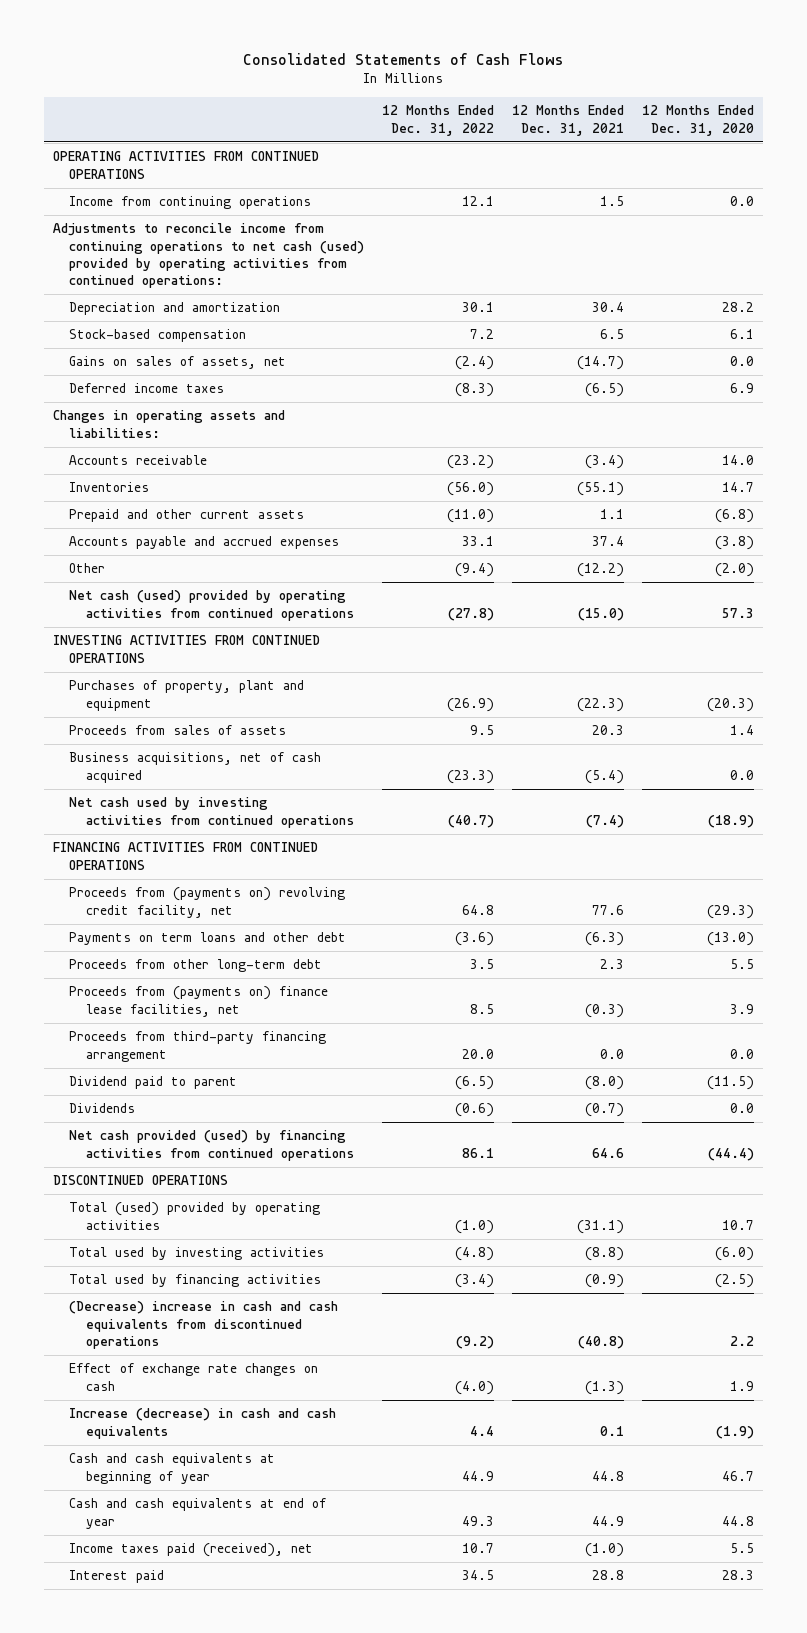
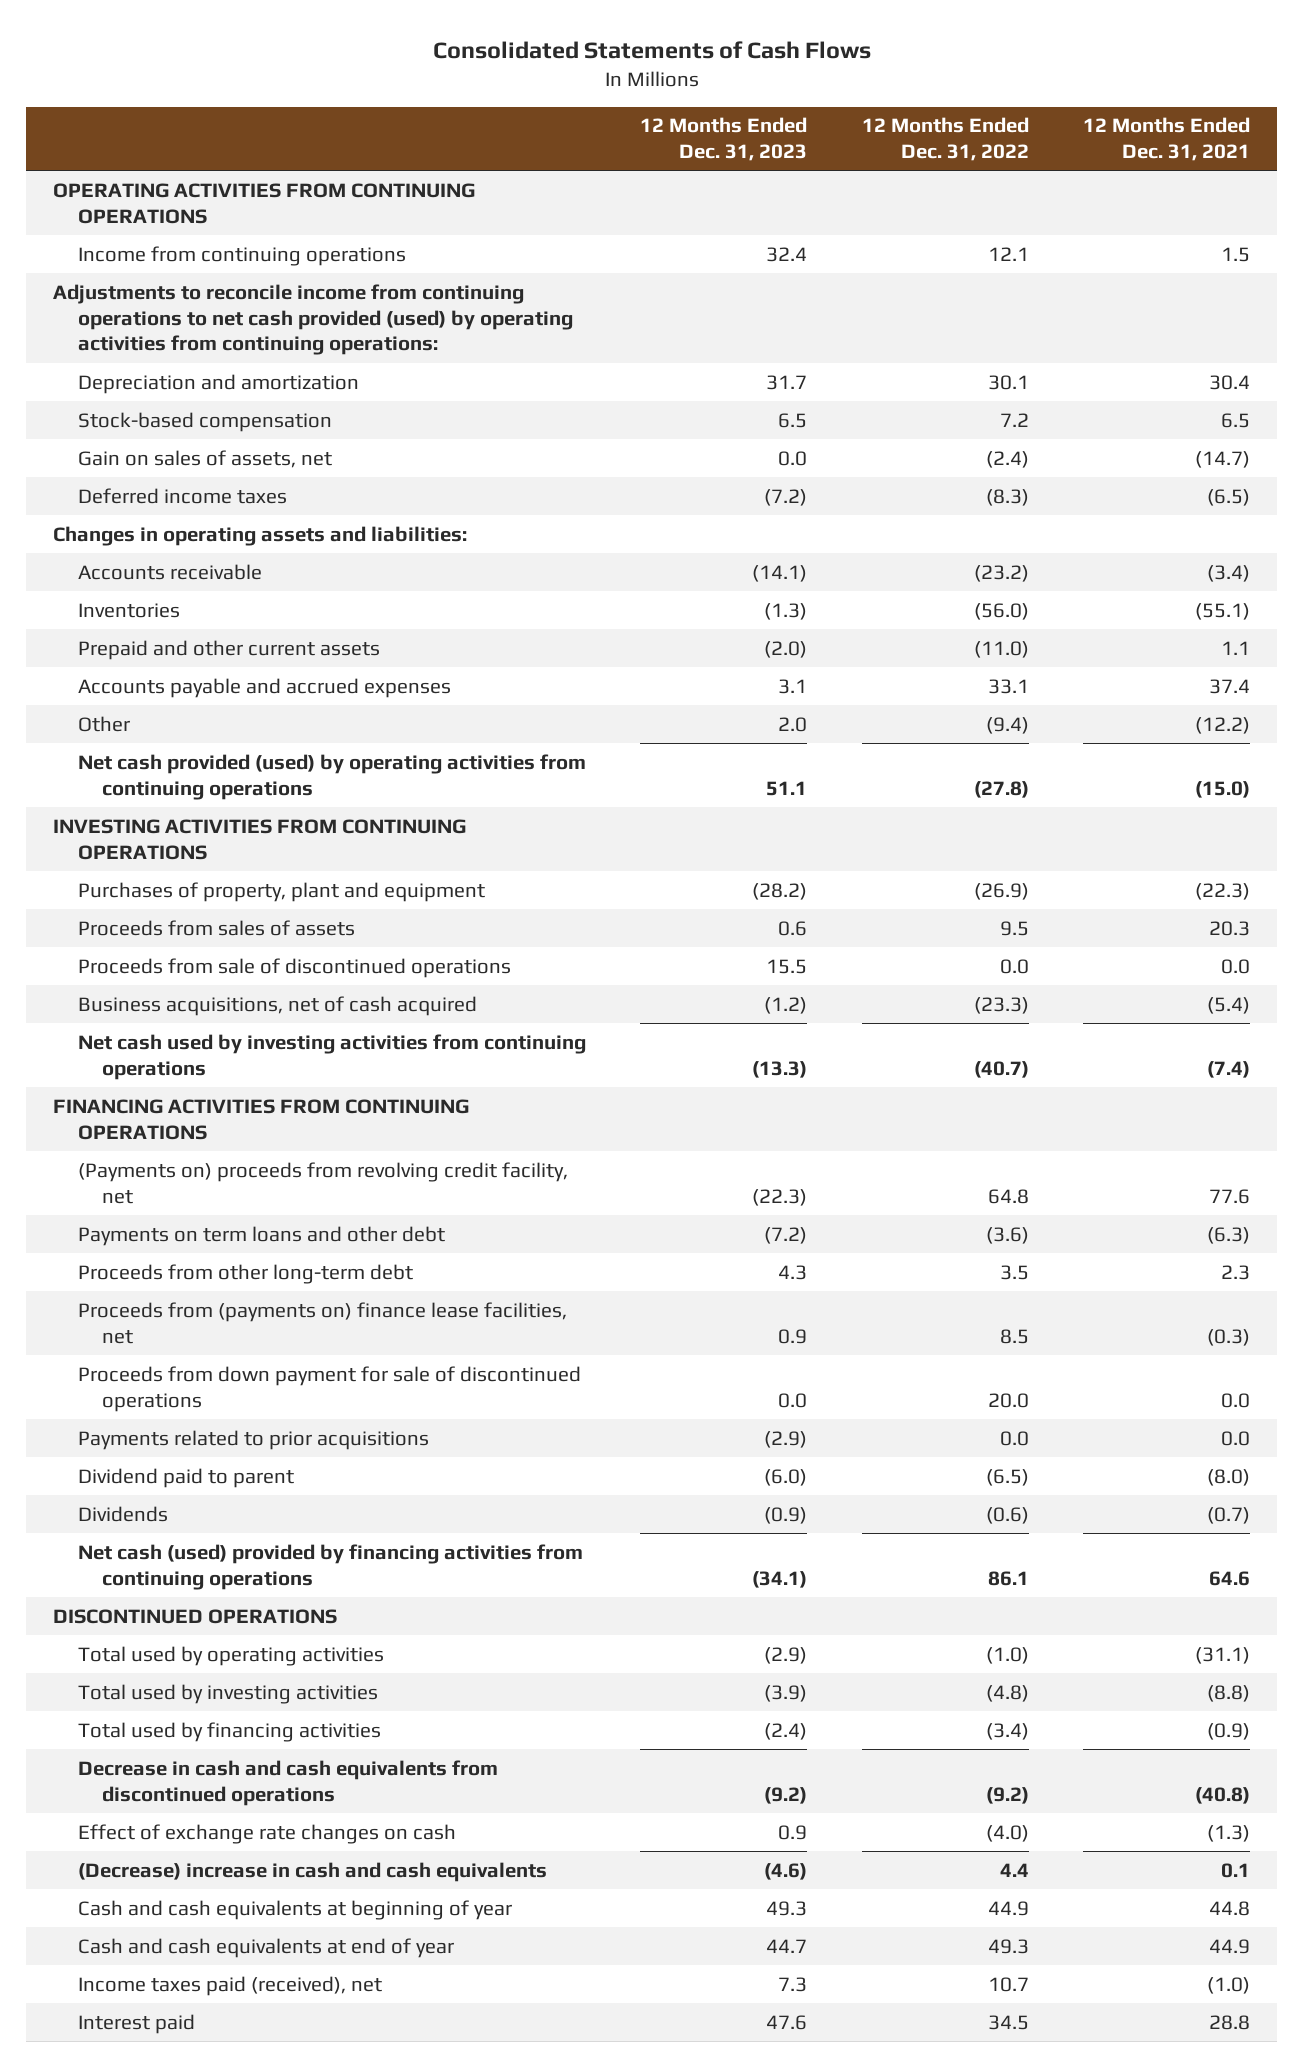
[641,105,754,136] 12 Months Ended Dec. 31, 2020 -> none
none -> [640,117,808,162] 12 Months Ended Dec. 31, 2023
[52,151,319,179] OPERATING ACTIVITIES FROM CONTINUED OPERATIONS -> [53,182,476,224] OPERATING ACTIVITIES FROM CONTINUING OPERATIONS
[52,223,365,289] Adjustments to reconcile income from continuing operations to net cash (used) provided by operating activities from continued operations: -> [53,283,573,356] Adjustments to reconcile income from continuing operations to net cash provided (used) by operating activities from continuing operations:
[69,356,287,370] Gains on sales of assets, net -> [77,449,332,468] Gain on sales of assets, net
[69,590,354,621] Net cash (used) provided by operating activities from continued operations -> [77,753,586,800] Net cash provided (used) by operating activities from continuing operations
[52,635,320,663] INVESTING ACTIVITIES FROM CONTINUED OPERATIONS -> [53,818,467,860] INVESTING ACTIVITIES FROM CONTINUING OPERATIONS
none -> [77,957,511,978] Proceeds from sale of discontinued operations
[69,797,354,828] Net cash used by investing activities from continued operations -> [77,1033,586,1080] Net cash used by investing activities from continuing operations
[52,842,318,870] FINANCING ACTIVITIES FROM CONTINUED OPERATIONS -> [53,1098,470,1140] FINANCING ACTIVITIES FROM CONTINUING OPERATIONS
[69,887,346,918] Proceeds from (payments on) revolving credit facility, net -> [77,1161,568,1204] (Payments on) proceeds from revolving credit facility, net
[69,1031,327,1062] Proceeds from third-party financing arrangement -> [77,1365,581,1412] Proceeds from down payment for sale of discontinued operations
none -> [77,1429,429,1450] Payments related to prior acquisitions
[69,1130,354,1161] Net cash provided (used) by financing activities from continued operations -> [77,1543,583,1590] Net cash (used) provided by financing activities from continuing operations
[69,1202,321,1230] Total (used) provided by operating activities -> [77,1645,384,1666] Total used by operating activities
[69,1301,339,1350] (Decrease) increase in cash and cash equivalents from discontinued operations -> [77,1759,498,1806] Decrease in cash and cash equivalents from discontinued operations
[69,1408,337,1439] Increase (decrease) in cash and cash equivalents -> [77,1861,547,1882] (Decrease) increase in cash and cash equivalents

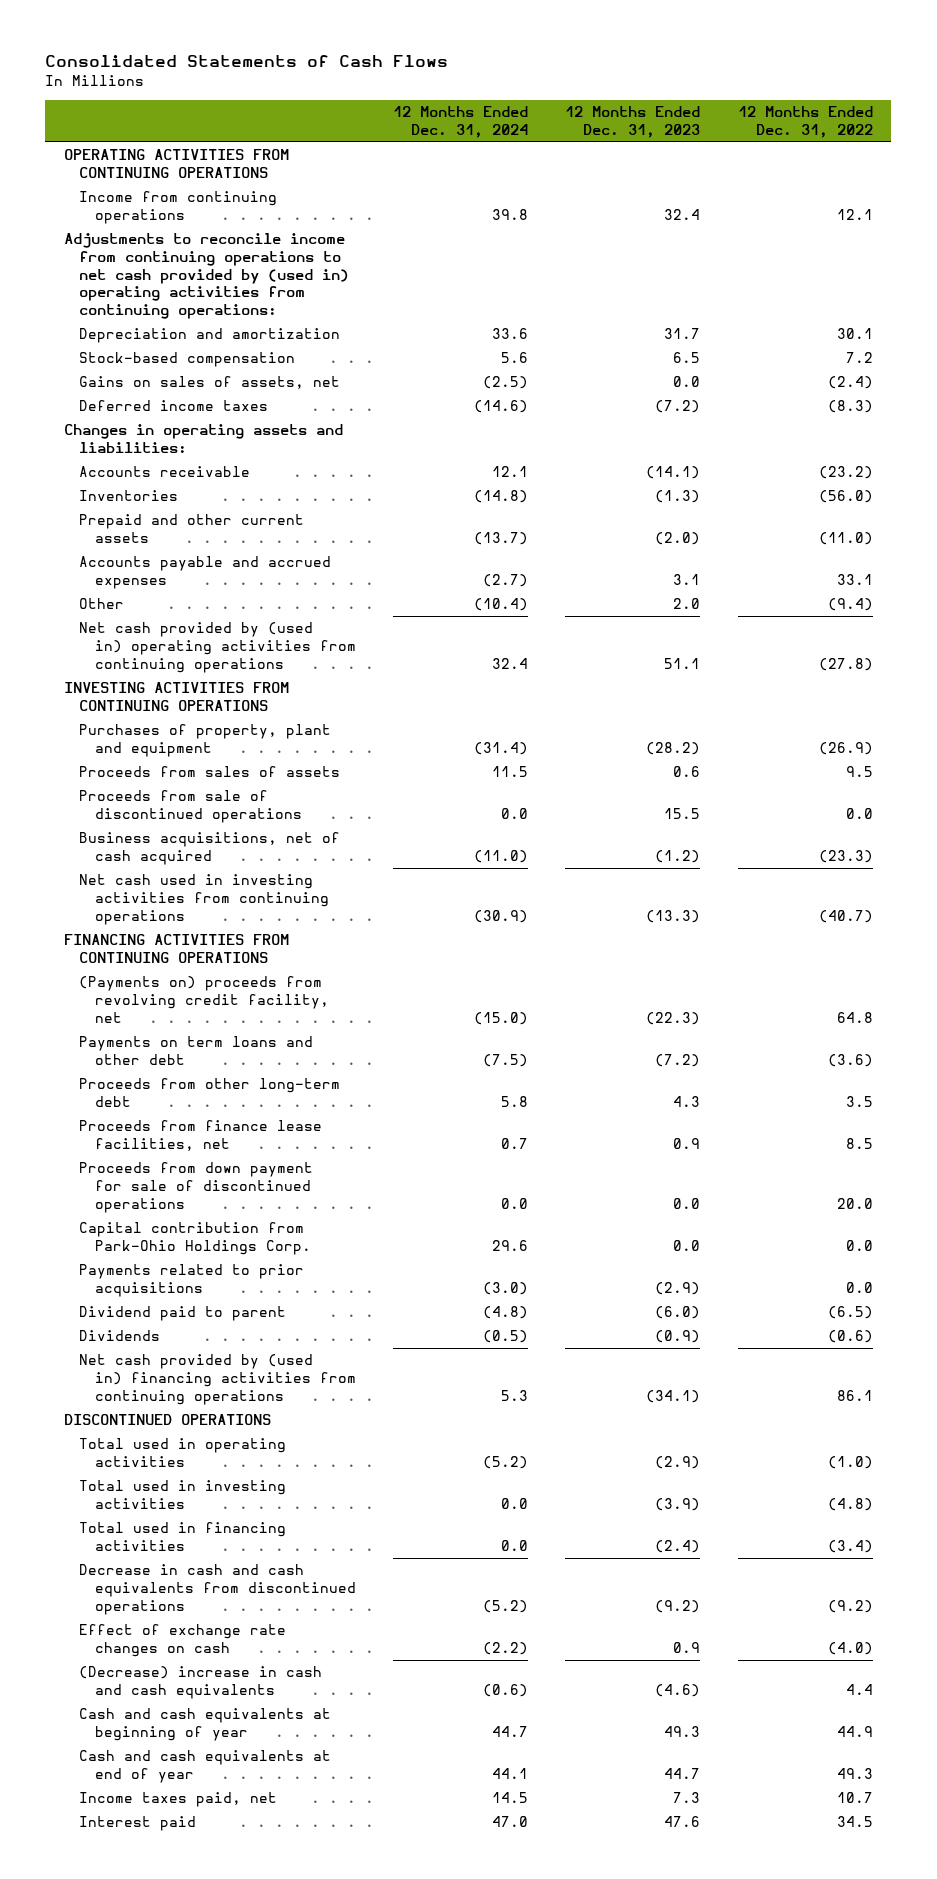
[1083,117,1251,162] 12 Months Ended Dec. 31, 2021 -> none
none -> [392,106,528,139] 12 Months Ended Dec. 31, 2024
[53,283,573,356] Adjustments to reconcile income from continuing operations to net cash provided (used) by operating activities from continuing operations: -> [64,233,350,320] Adjustments to reconcile income from continuing operations to net cash provided by (used in) operating activities from continuing operations:
[77,449,332,468] Gain on sales of assets, net -> [79,376,341,390] Gains on sales of assets, net
[77,753,586,800] Net cash provided (used) by operating activities from continuing operations -> [79,622,356,673] Net cash provided by (used in) operating activities from continuing operations
[77,1033,586,1080] Net cash used by investing activities from continuing operations -> [79,874,329,925] Net cash used in investing activities from continuing operations
[77,1301,567,1344] Proceeds from (payments on) finance lease facilities, net -> [79,1120,323,1152] Proceeds from finance lease facilities, net
none -> [79,1222,311,1256] Capital contribution from Park-Ohio Holdings Corp.
[77,1543,583,1590] Net cash (used) provided by financing activities from continuing operations -> [79,1354,356,1405] Net cash provided by (used in) financing activities from continuing operations
[77,1645,384,1666] Total used by operating activities -> [79,1438,287,1468] Total used in operating activities
[77,1683,378,1704] Total used by investing activities -> [79,1480,287,1510] Total used in investing activities
[77,1721,381,1742] Total used by financing activities -> [79,1522,287,1552] Total used in financing activities
[77,1975,382,1996] Income taxes paid (received), net -> [79,1792,278,1808] Income taxes paid, net

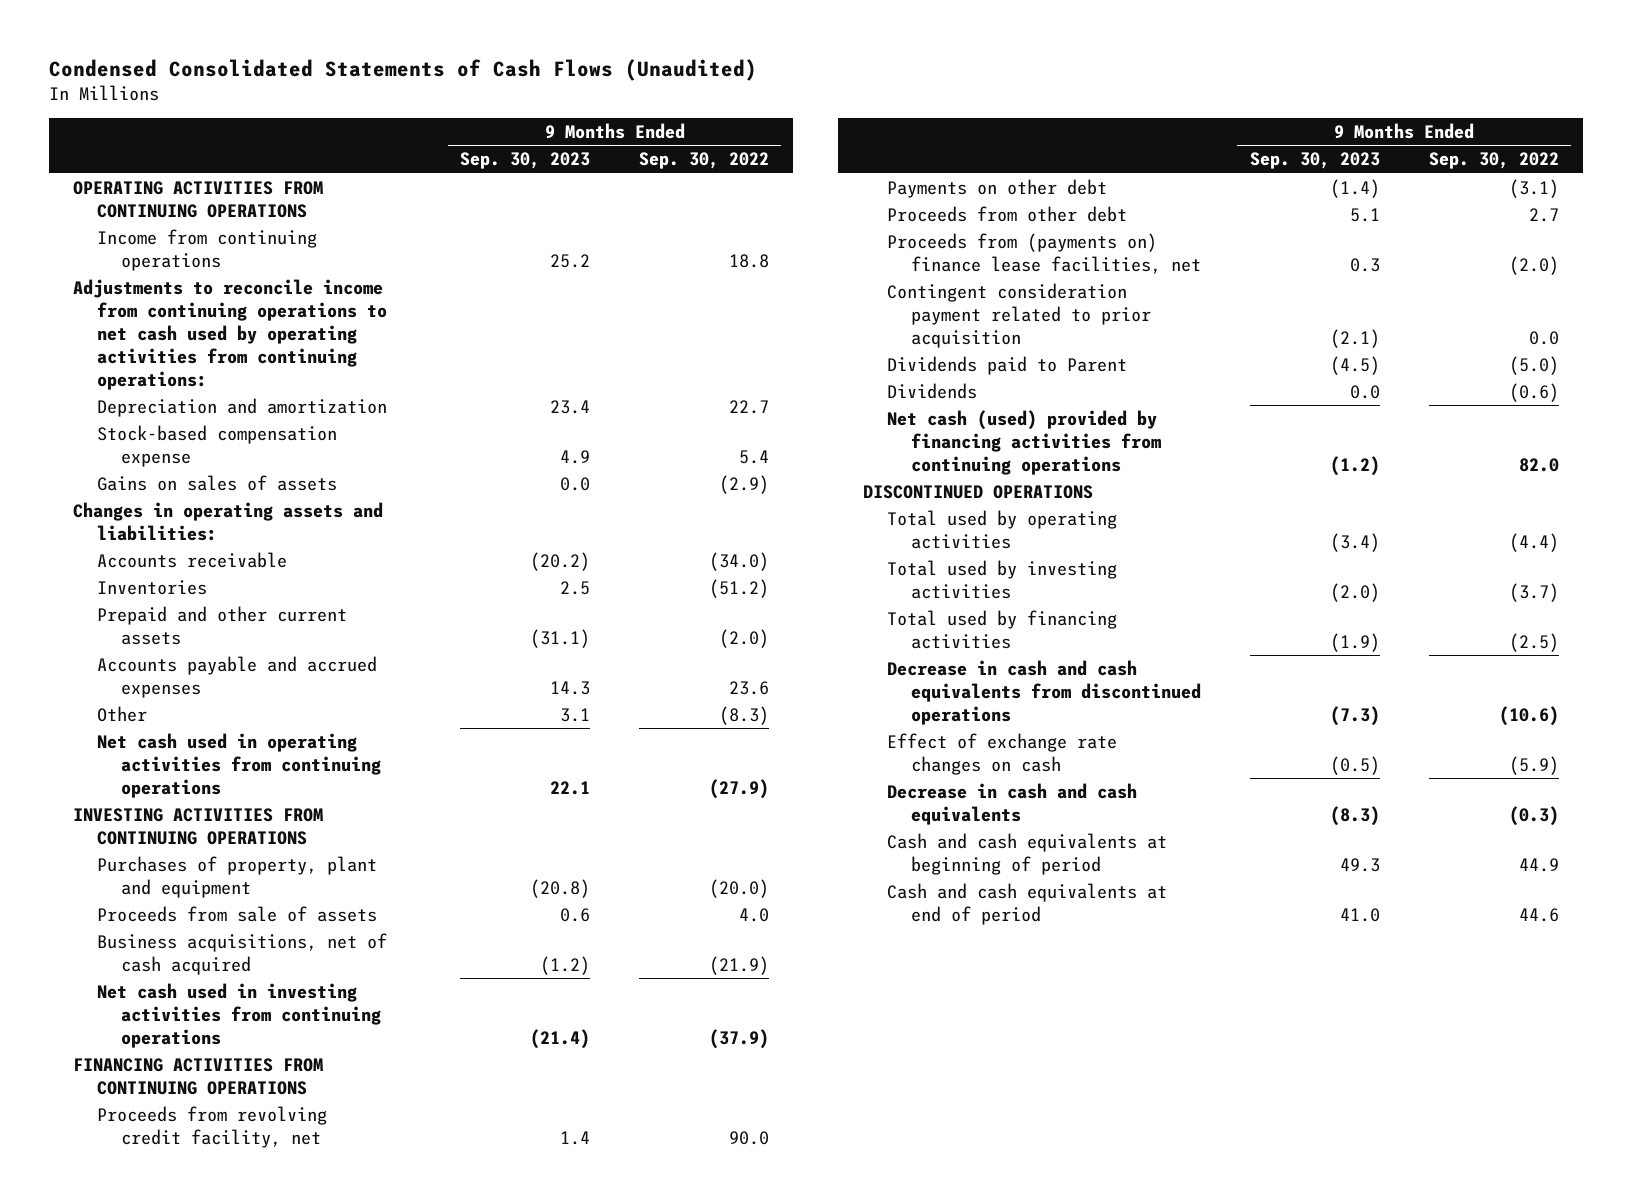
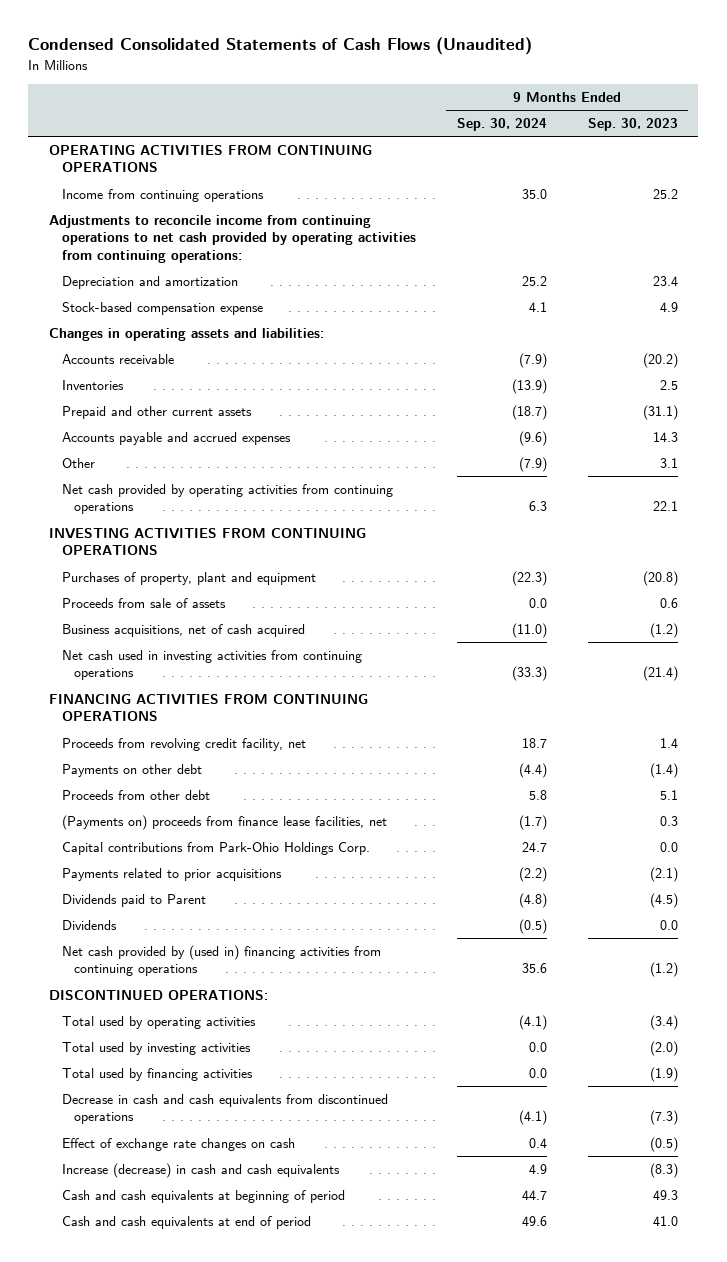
[638,152,769,170] Sep. 30, 2022 -> none
none -> [456,118,547,132] Sep. 30, 2024
[73,278,388,390] Adjustments to reconcile income from continuing operations to net cash used by operating activities from continuing operations: -> [48,215,416,263] Adjustments to reconcile income from continuing operations to net cash provided by operating activities from continuing operations:
[97,474,338,491] Gains on sales of assets -> none
[97,732,382,798] Net cash used in operating activities from continuing operations -> [61,484,393,515] Net cash provided by operating activities from continuing operations
[886,232,1201,274] Proceeds from (payments on) finance lease facilities, net -> [61,815,387,831] (Payments on) proceeds from finance lease facilities, net
none -> [61,842,370,856] Capital contributions from Park-Ohio Holdings Corp.
[886,282,1151,348] Contingent consideration payment related to prior acquisition -> [61,868,282,882] Payments related to prior acquisitions
[886,409,1161,475] Net cash (used) provided by financing activities from continuing operations -> [61,945,381,977] Net cash provided by (used in) financing activities from continuing operations
[862,484,1093,499] DISCONTINUED OPERATIONS -> [48,990,268,1001] DISCONTINUED OPERATIONS:
[886,782,1137,825] Decrease in cash and cash equivalents -> [61,1163,340,1179] Increase (decrease) in cash and cash equivalents

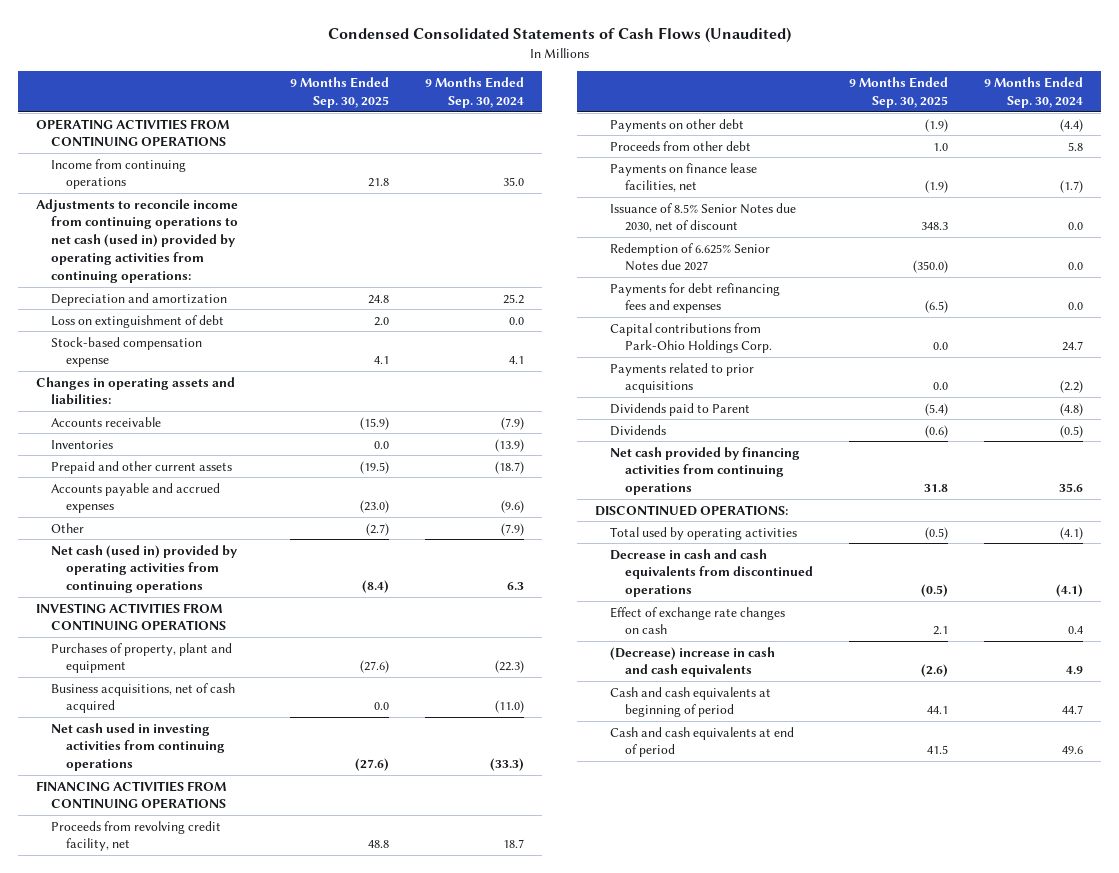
[587,118,678,132] Sep. 30, 2023 -> none
none -> [290,77,390,108] 9 Months Ended Sep. 30, 2025
[48,215,416,263] Adjustments to reconcile income from continuing operations to net cash provided by operating activities from continuing operations: -> [35,198,238,283] Adjustments to reconcile income from continuing operations to net cash (used in) provided by operating activities from continuing operations:
none -> [50,314,224,328] Loss on extinguishment of debt
[61,484,393,515] Net cash provided by operating activities from continuing operations -> [50,544,237,594] Net cash (used in) provided by operating activities from continuing operations
[61,598,226,609] Proceeds from sale of assets -> none
[61,815,387,831] (Payments on) proceeds from finance lease facilities, net -> [609,162,757,193] Payments on finance lease facilities, net
none -> [609,202,796,233] Issuance of 8.5% Senior Notes due 2030, net of discount
none -> [609,242,770,272] Redemption of 6.625% Senior Notes due 2027
none -> [609,282,780,314] Payments for debt refinancing fees and expenses
[61,945,381,977] Net cash provided by (used in) financing activities from continuing operations -> [609,446,800,496] Net cash provided by financing activities from continuing operations
[61,1042,251,1056] Total used by investing activities -> none
[61,1068,253,1082] Total used by financing activities -> none
[61,1163,340,1179] Increase (decrease) in cash and cash equivalents -> [609,646,775,678] (Decrease) increase in cash and cash equivalents

